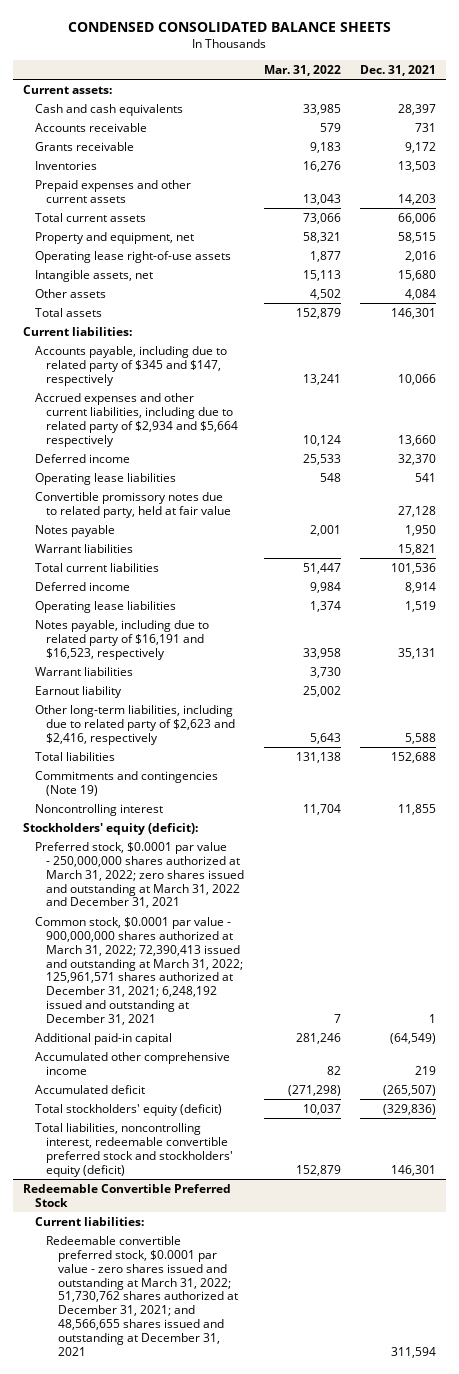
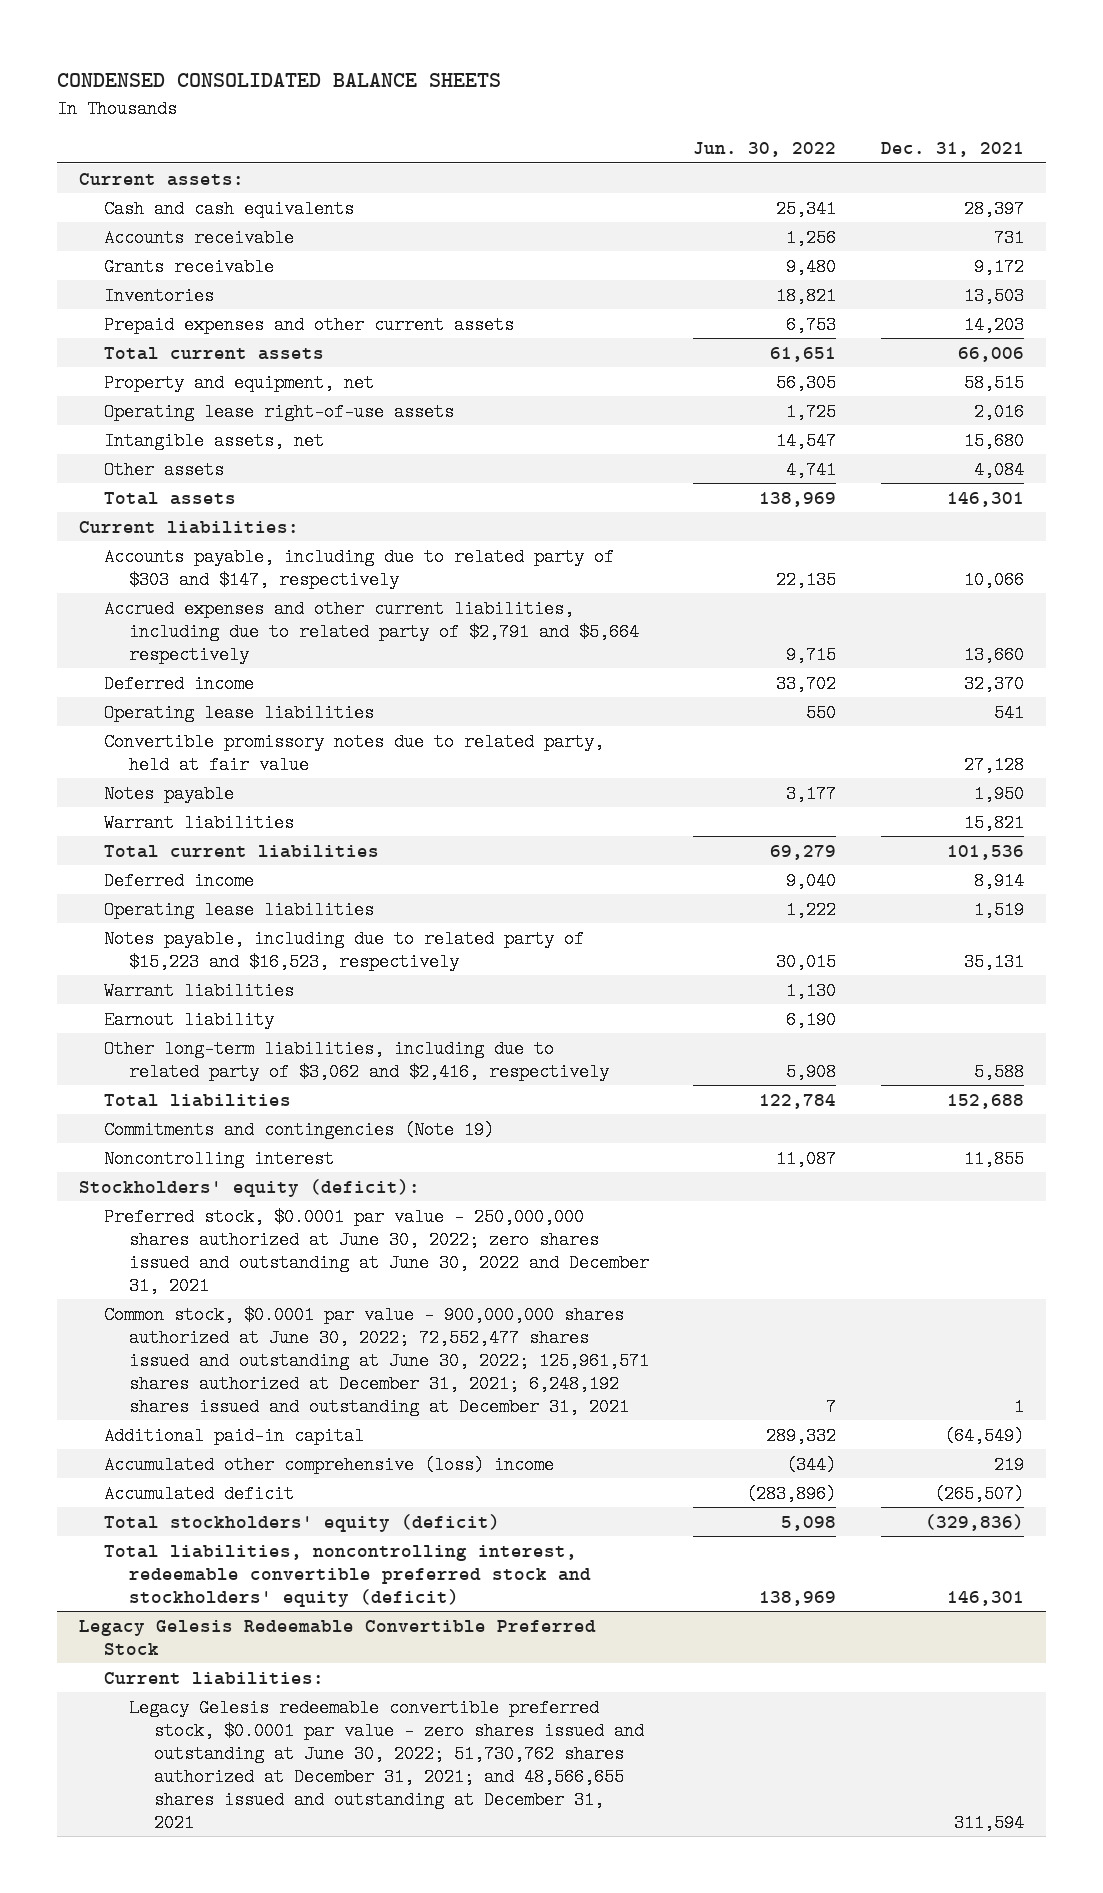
[263,64,341,76] Mar. 31, 2022 -> none
none -> [693,142,837,158] Jun. 30, 2022
[34,345,227,386] Accounts payable, including due to related party of $345 and $147, respectively -> [104,547,615,589] Accounts payable, including due to related party of $303 and $147, respectively
[34,392,239,447] Accrued expenses and other current liabilities, including due to related party of $2,934 and $5,664 respectively -> [104,599,640,664] Accrued expenses and other current liabilities, including due to related party of $2,791 and $5,664 respectively
[34,619,209,660] Notes payable, including due to related party of $16,191 and $16,523, respectively -> [104,929,585,971] Notes payable, including due to related party of $15,223 and $16,523, respectively
[34,704,236,745] Other long-term liabilities, including due to related party of $2,623 and $2,416, respectively -> [104,1039,610,1081] Other long-term liabilities, including due to related party of $3,062 and $2,416, respectively
[34,841,245,909] Preferred stock, $0.0001 par value - 250,000,000 shares authorized at March 31, 2022; zero shares issued and outstanding at March 31, 2022 and December 31, 2021 -> [104,1207,650,1295] Preferred stock, $0.0001 par value - 250,000,000 shares authorized at June 30, 2022; zero shares issued and outstanding at June 30, 2022 and December 31, 2021
[34,916,244,1026] Common stock, $0.0001 par value - 900,000,000 shares authorized at March 31, 2022; 72,390,413 issued and outstanding at March 31, 2022; 125,961,571 shares authorized at December 31, 2021; 6,248,192 issued and outstanding at December 31, 2021 -> [104,1305,650,1416] Common stock, $0.0001 par value - 900,000,000 shares authorized at June 30, 2022; 72,552,477 shares issued and outstanding at June 30, 2022; 125,961,571 shares authorized at December 31, 2021; 6,248,192 shares issued and outstanding at December 31, 2021
[34,1051,230,1075] Accumulated other comprehensive income -> [104,1455,555,1474] Accumulated other comprehensive (loss) income
[22,1183,231,1207] Redeemable Convertible Preferred Stock -> [79,1619,597,1655] Legacy Gelesis Redeemable Convertible Preferred Stock
[46,1235,238,1357] Redeemable convertible preferred stock, $0.0001 par value - zero shares issued and outstanding at March 31, 2022; 51,730,762 shares authorized at December 31, 2021; and 48,566,655 shares issued and outstanding at December 31, 2021 -> [129,1698,644,1832] Legacy Gelesis redeemable convertible preferred stock, $0.0001 par value - zero shares issued and outstanding at June 30, 2022; 51,730,762 shares authorized at December 31, 2021; and 48,566,655 shares issued and outstanding at December 31, 2021

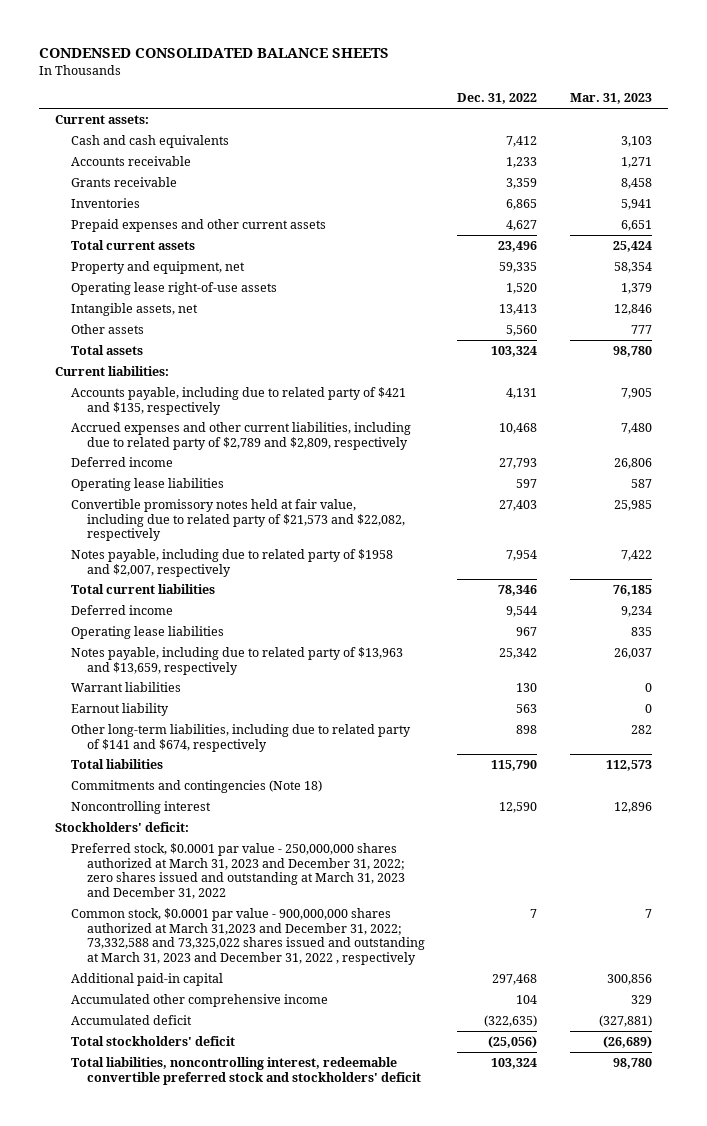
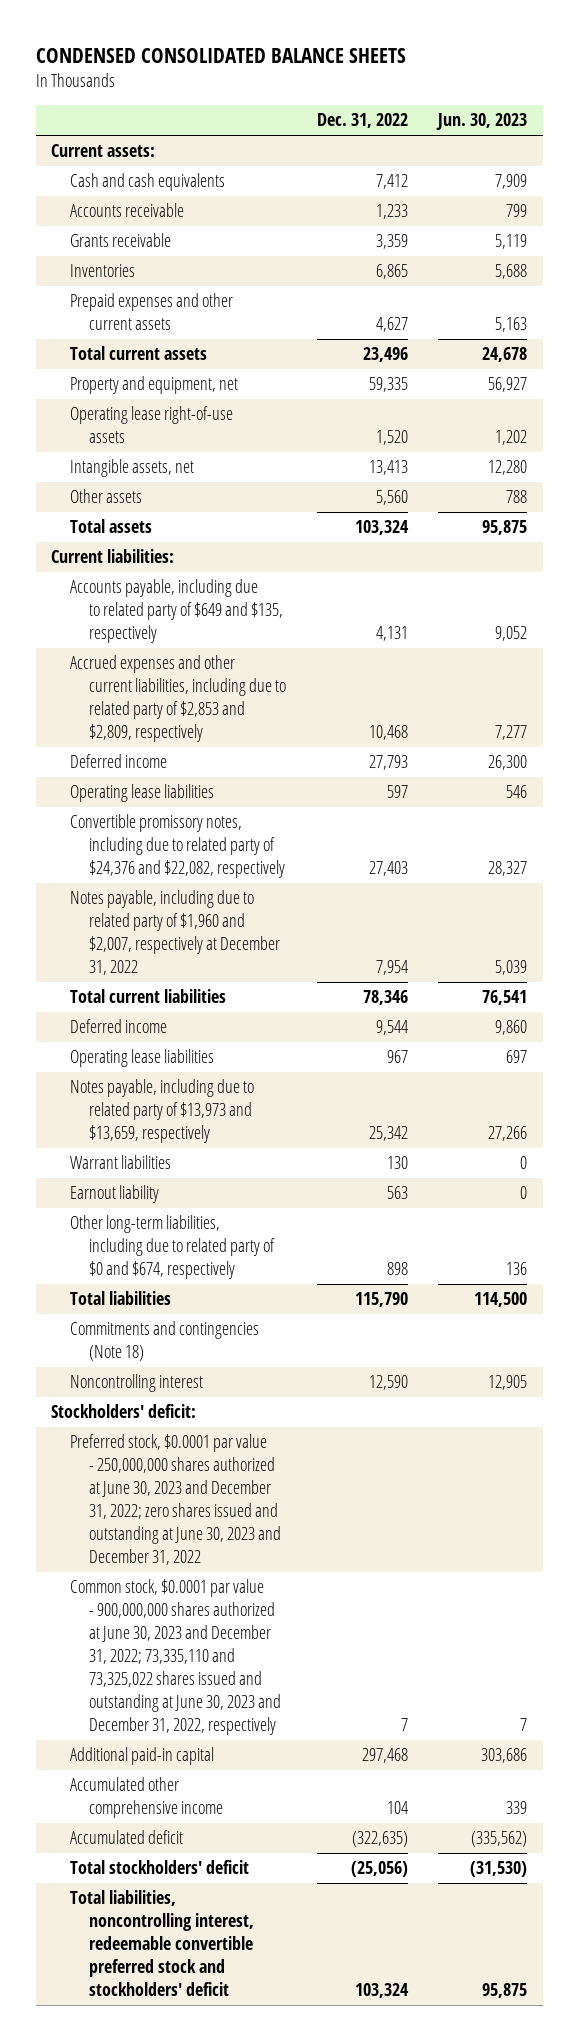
[570,93,653,105] Mar. 31, 2023 -> none
none -> [436,113,528,131] Jun. 30, 2023
[71,386,407,415] Accounts payable, including due to related party of $421 and $135, respectively -> [69,579,283,644] Accounts payable, including due to related party of $649 and $135, respectively
[71,421,412,450] Accrued expenses and other current liabilities, including due to related party of $2,789 and $2,809, respectively -> [69,655,286,743] Accrued expenses and other current liabilities, including due to related party of $2,853 and $2,809, respectively
[71,498,405,542] Convertible promissory notes held at fair value, including due to related party of $21,573 and $22,082, respectively -> [69,814,285,879] Convertible promissory notes, including due to related party of $24,376 and $22,082, respectively
[71,548,394,577] Notes payable, including due to related party of $1958 and $2,007, respectively -> [69,890,280,976] Notes payable, including due to related party of $1,960 and $2,007, respectively at December 31, 2022
[71,646,404,675] Notes payable, including due to related party of $13,963 and $13,659, respectively -> [69,1079,254,1144] Notes payable, including due to related party of $13,973 and $13,659, respectively
[71,723,412,752] Other long-term liabilities, including due to related party of $141 and $674, respectively -> [69,1215,275,1280] Other long-term liabilities, including due to related party of $0 and $674, respectively
[71,842,405,899] Preferred stock, $0.0001 par value - 250,000,000 shares authorized at March 31, 2023 and December 31, 2022; zero shares issued and outstanding at March 31, 2023 and December 31, 2022 -> [69,1434,281,1566] Preferred stock, $0.0001 par value - 250,000,000 shares authorized at June 30, 2023 and December 31, 2022; zero shares issued and outstanding at June 30, 2023 and December 31, 2022
[71,907,425,965] Common stock, $0.0001 par value - 900,000,000 shares authorized at March 31,2023 and December 31, 2022; 73,332,588 and 73,325,022 shares issued and outstanding at March 31, 2023 and December 31, 2022 , respectively -> [69,1579,281,1735] Common stock, $0.0001 par value - 900,000,000 shares authorized at June 30, 2023 and December 31, 2022; 73,335,110 and 73,325,022 shares issued and outstanding at June 30, 2023 and December 31, 2022, respectively

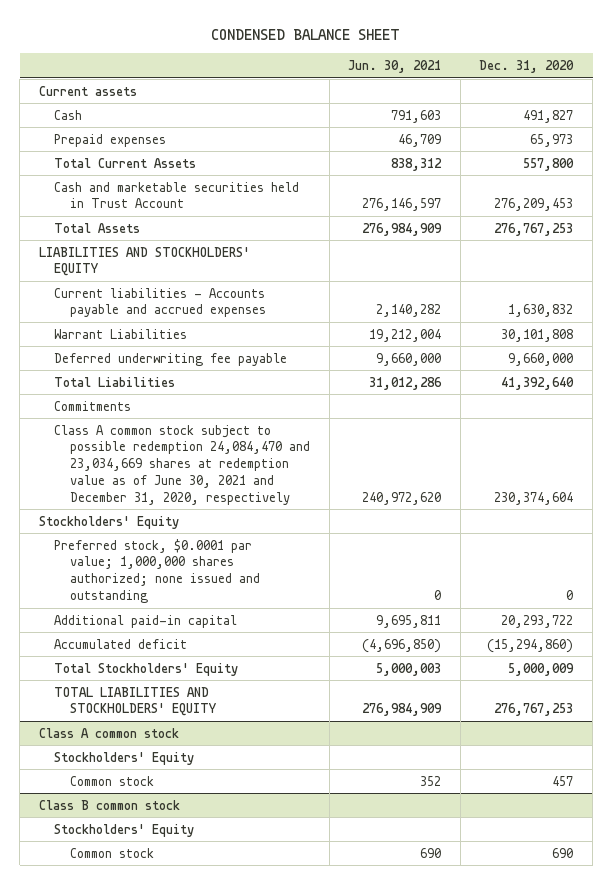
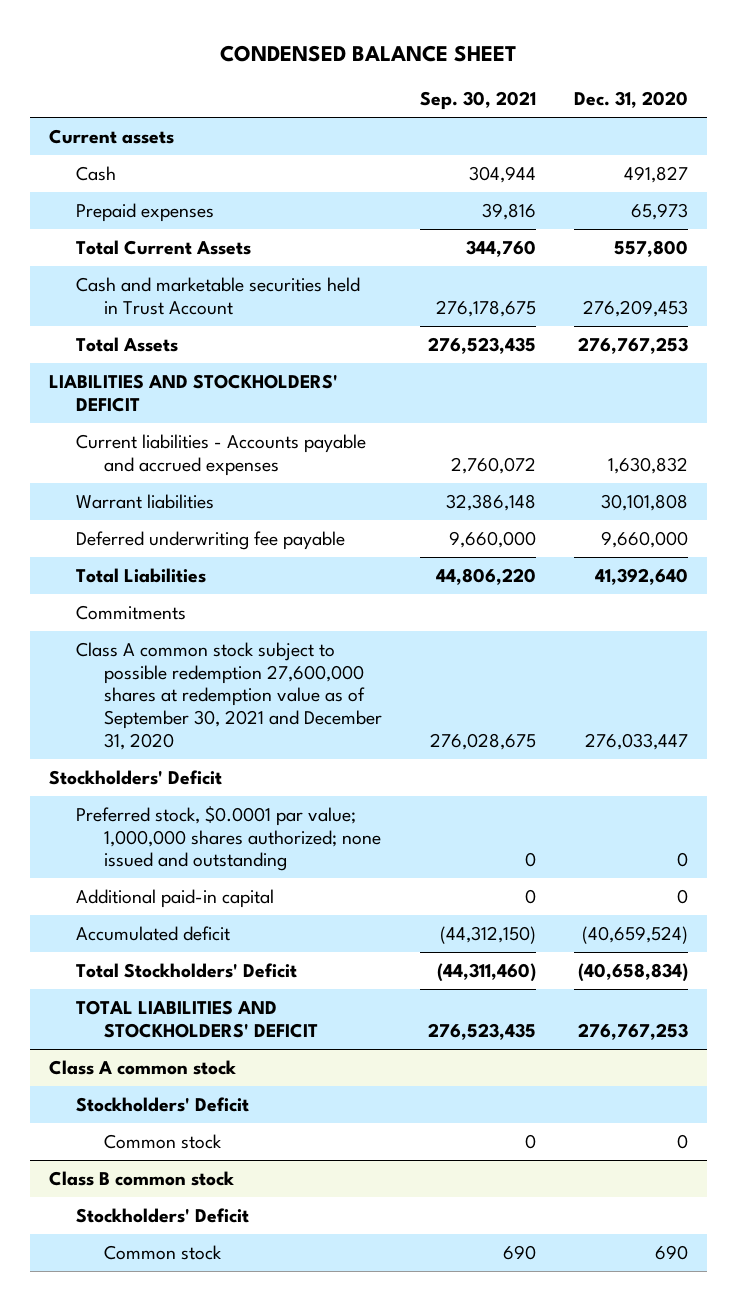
[348,59,442,73] Jun. 30, 2021 -> none
none -> [419,91,536,111] Sep. 30, 2021
[38,246,250,277] LIABILITIES AND STOCKHOLDERS' EQUITY -> [49,373,339,412] LIABILITIES AND STOCKHOLDERS' DEFICIT
[54,328,188,339] Warrant Liabilities -> [76,493,215,509] Warrant liabilities
[54,424,311,505] Class A common stock subject to possible redemption 24,084,470 and 23,034,669 shares at redemption value as of June 30, 2021 and December 31, 2020, respectively -> [76,641,382,750] Class A common stock subject to possible redemption 27,600,000 shares at redemption value as of September 30, 2021 and December 31, 2020
[494,491,574,505] 230,374,604 -> [584,732,688,750] 276,033,447
[38,515,179,529] Stockholders' Equity -> [49,769,223,785] Stockholders' Deficit
[501,614,574,628] 20,293,722 -> [676,888,688,904] 0
[487,638,574,653] (15,294,860) -> [581,925,688,944] (40,659,524)
[54,662,239,676] Total Stockholders' Equity -> [76,962,298,978] Total Stockholders' Deficit
[508,662,575,676] 5,000,009 -> [577,962,688,982] (40,658,834)
[54,686,217,717] TOTAL LIABILITIES AND STOCKHOLDERS' EQUITY -> [76,999,318,1038] TOTAL LIABILITIES AND STOCKHOLDERS' DEFICIT
[54,751,195,765] Stockholders' Equity -> [76,1096,250,1112] Stockholders' Deficit
[552,775,574,786] 457 -> [676,1133,688,1149] 0
[54,823,195,837] Stockholders' Equity -> [76,1207,250,1223] Stockholders' Deficit

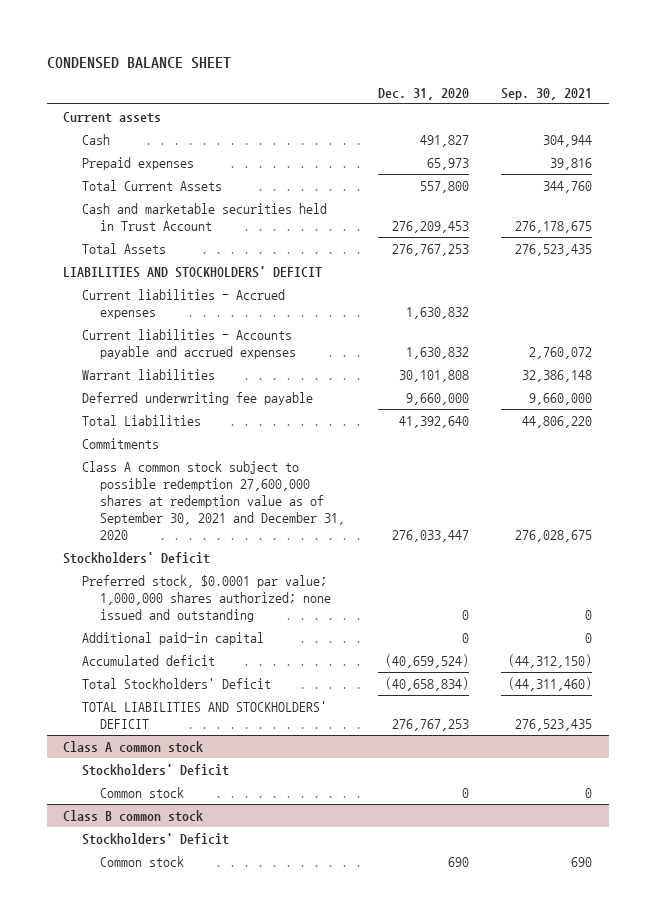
none -> [81,288,285,319] Current liabilities - Accrued expenses

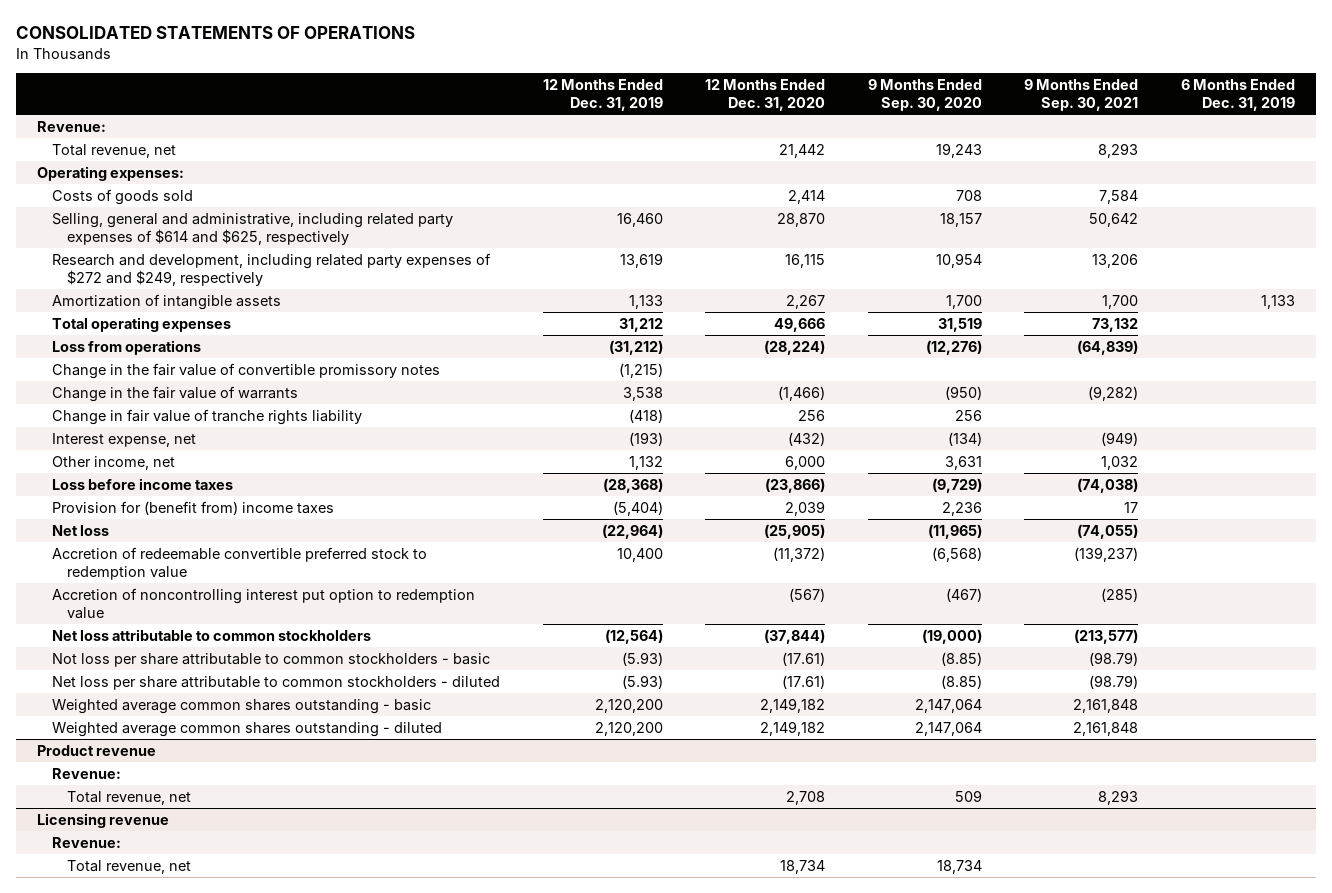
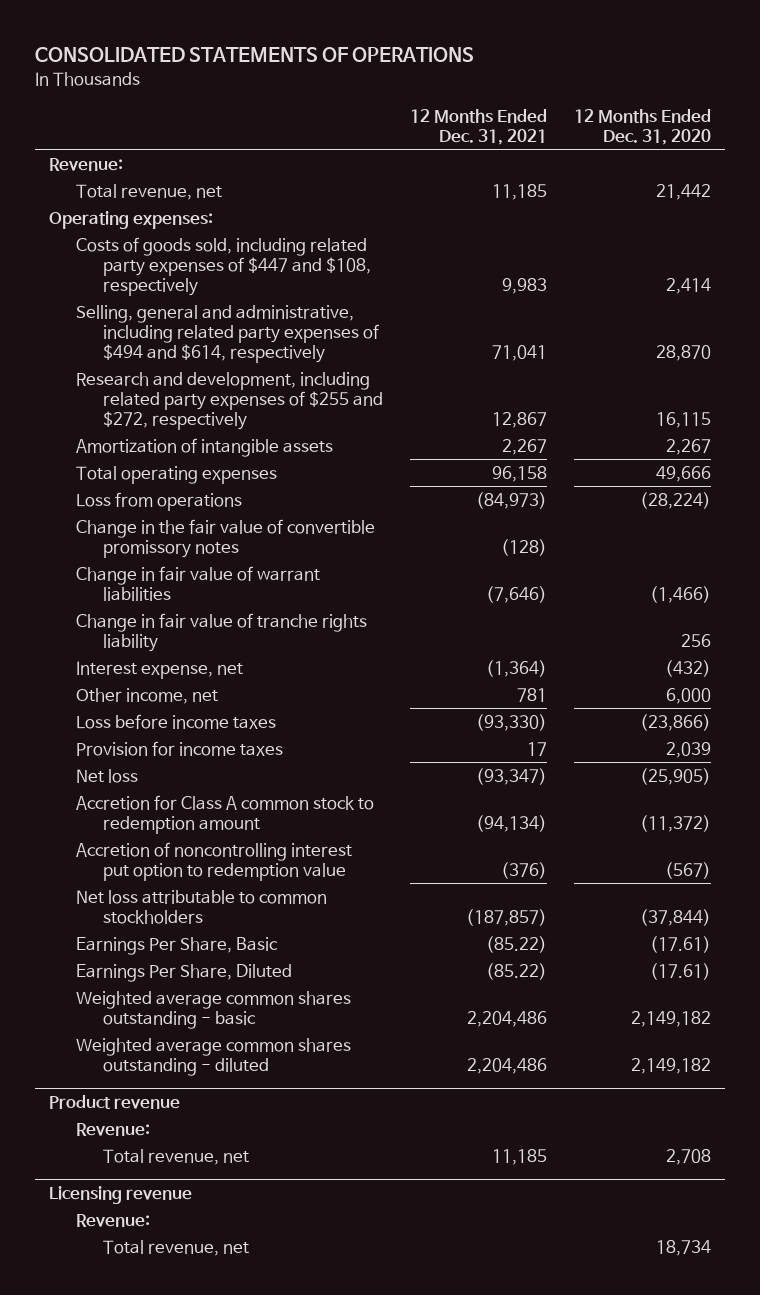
[542,79,663,111] 12 Months Ended Dec. 31, 2019 -> none
[867,79,982,111] 9 Months Ended Sep. 30, 2020 -> none
[1024,79,1139,111] 9 Months Ended Sep. 30, 2021 -> none
[1180,79,1295,111] 6 Months Ended Dec. 31, 2019 -> none
none -> [409,108,547,145] 12 Months Ended Dec. 31, 2021
[52,188,194,205] Costs of goods sold -> [75,236,371,296] Costs of goods sold, including related party expenses of $447 and $108, respectively
[52,212,454,245] Selling, general and administrative, including related party expenses of $614 and $625, respectively -> [75,304,379,363] Selling, general and administrative, including related party expenses of $494 and $614, respectively
[52,252,492,286] Research and development, including related party expenses of $272 and $249, respectively -> [75,371,383,430] Research and development, including related party expenses of $255 and $272, respectively
[52,385,299,402] Change in the fair value of warrants -> [75,565,320,601] Change in fair value of warrant liabilities
[52,500,335,515] Provision for (benefit from) income taxes -> [75,740,283,756] Provision for income taxes
[52,546,428,580] Accretion of redeemable convertible preferred stock to redemption value -> [75,794,374,834] Accretion for Class A common stock to redemption amount
[52,652,491,667] Not loss per share attributable to common stockholders - basic -> [75,936,278,955] Earnings Per Share, Basic
[52,675,501,690] Net loss per share attributable to common stockholders - diluted -> [75,963,292,982] Earnings Per Share, Diluted

